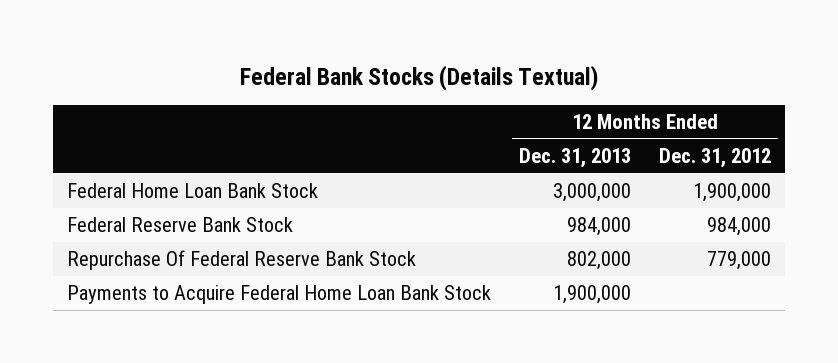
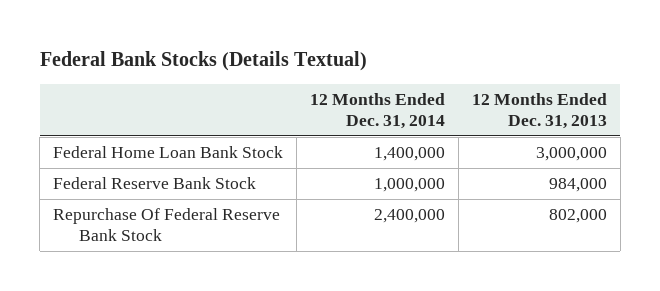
[658,148,771,169] Dec. 31, 2012 -> none
none -> [309,92,445,130] 12 Months Ended Dec. 31, 2014
[66,285,491,305] Payments to Acquire Federal Home Loan Bank Stock -> none

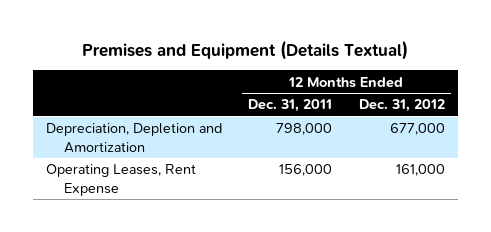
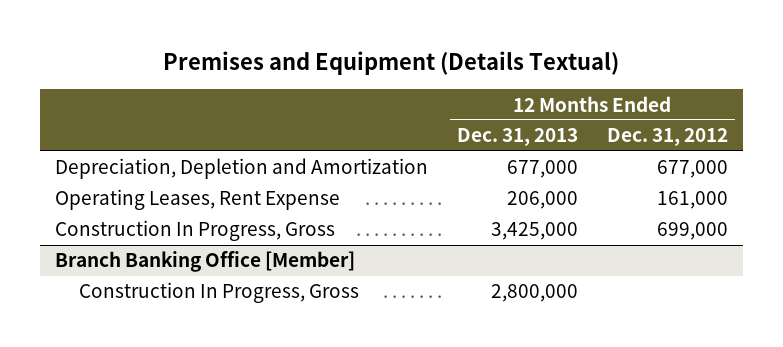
[248,99,333,113] Dec. 31, 2011 -> none
none -> [456,128,578,147] Dec. 31, 2013
none -> [54,220,335,242] Construction In Progress, Gross
none -> [54,251,355,273] Branch Banking Office [Member]
none -> [79,282,360,304] Construction In Progress, Gross

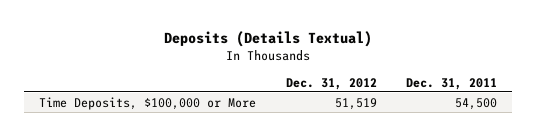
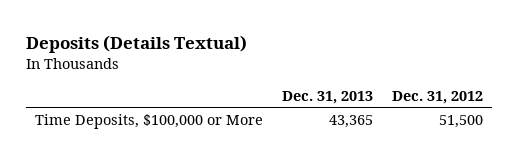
[406,77,498,90] Dec. 31, 2011 -> none
none -> [282,90,374,104] Dec. 31, 2013
[334,97,377,110] 51,519 -> [438,115,483,129] 51,500

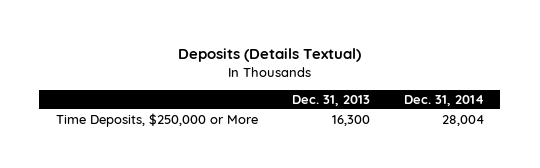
[391,90,483,104] Dec. 31, 2012 -> none
none -> [403,94,484,106] Dec. 31, 2014
[35,114,264,130] Time Deposits, $100,000 or More -> [56,113,259,128] Time Deposits, $250,000 or More
[329,115,374,129] 43,365 -> [331,115,370,127] 16,300

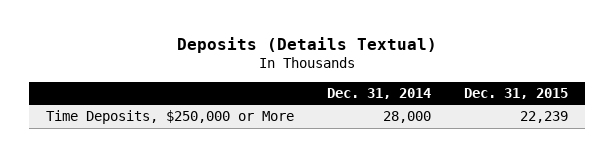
[291,94,370,106] Dec. 31, 2013 -> none
none -> [464,87,569,99] Dec. 31, 2015
[441,115,484,127] 28,004 -> [382,111,431,124] 28,000

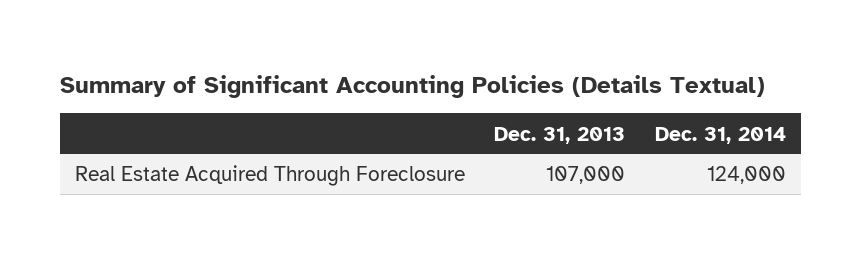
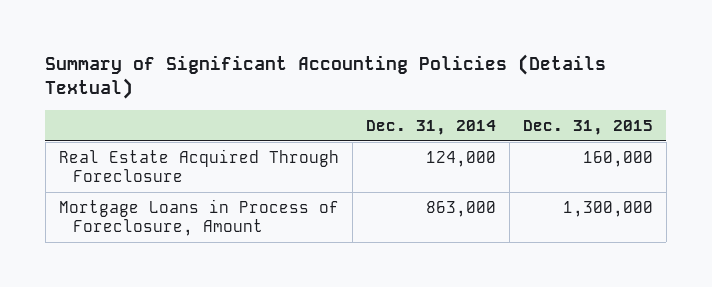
[494,126,626,144] Dec. 31, 2013 -> none
none -> [522,119,653,135] Dec. 31, 2015
none -> [58,199,339,236] Mortgage Loans in Process of Foreclosure, Amount

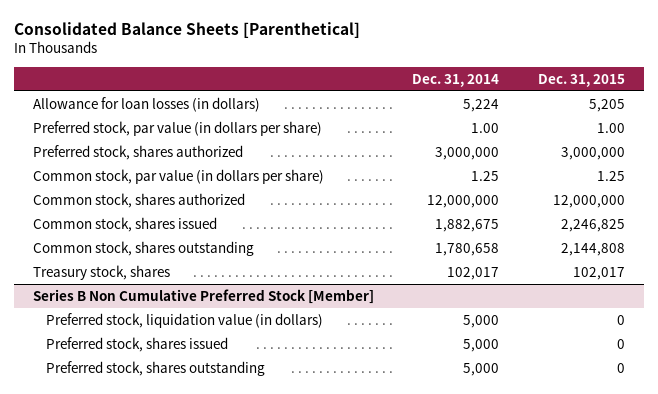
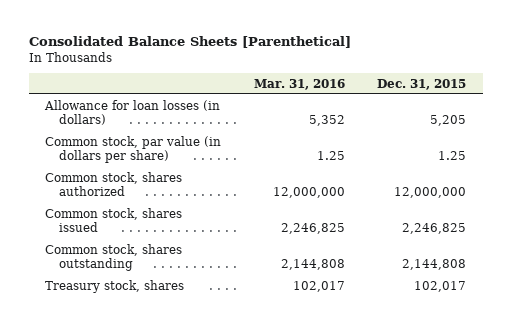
[412,73,500,87] Dec. 31, 2014 -> none
none -> [253,78,345,90] Mar. 31, 2016
[32,120,322,136] Preferred stock, par value (in dollars per share) -> none
[32,144,243,160] Preferred stock, shares authorized -> none
[32,288,374,304] Series B Non Cumulative Preferred Stock [Member] -> none
[45,312,323,328] Preferred stock, liquidation value (in dollars) -> none
[45,336,228,352] Preferred stock, shares issued -> none
[45,360,265,376] Preferred stock, shares outstanding -> none

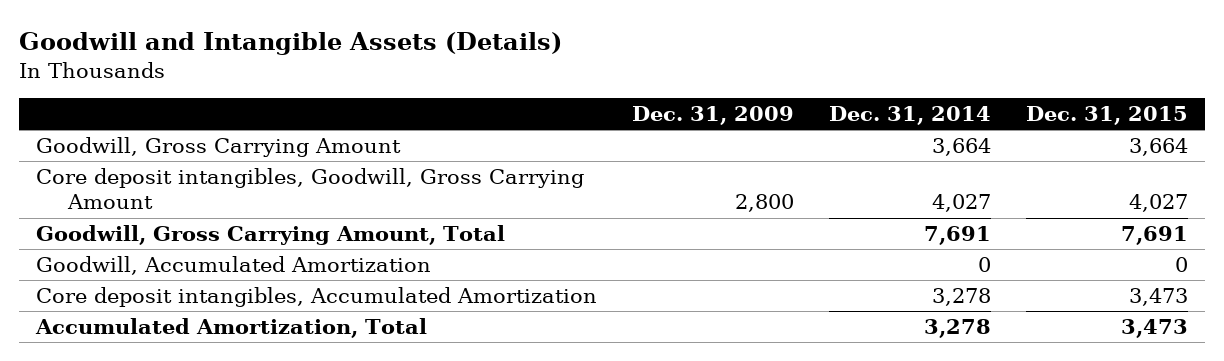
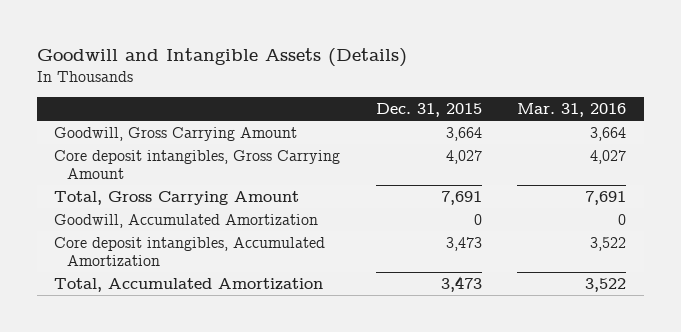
[631,105,794,125] Dec. 31, 2009 -> none
[828,105,991,125] Dec. 31, 2014 -> none
none -> [517,103,627,118] Mar. 31, 2016
[36,168,585,210] Core deposit intangibles, Goodwill, Gross Carrying Amount -> [54,149,341,179] Core deposit intangibles, Gross Carrying Amount
[36,225,506,246] Goodwill, Gross Carrying Amount, Total -> [54,190,300,205] Total, Gross Carrying Amount
[35,318,428,339] Accumulated Amortization, Total -> [54,277,324,292] Total, Accumulated Amortization

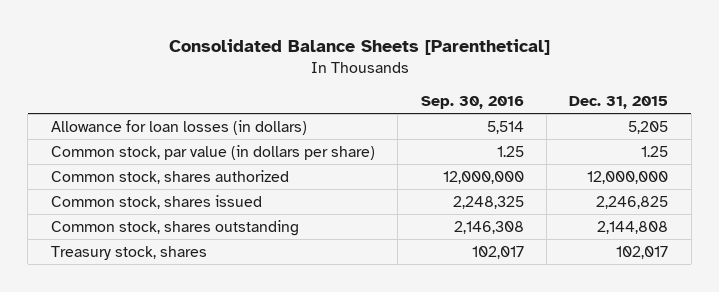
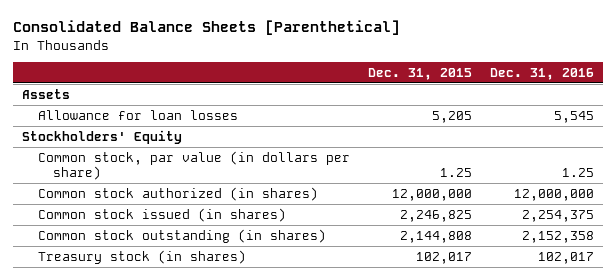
[420,96,524,110] Sep. 30, 2016 -> none
none -> [489,68,594,81] Dec. 31, 2016
none -> [21,88,70,99] Assets
[50,119,307,135] Allowance for loan losses (in dollars) -> [37,109,238,120] Allowance for loan losses
none -> [21,129,182,144] Stockholders' Equity
[50,169,289,184] Common stock, shares authorized -> [37,186,318,201] Common stock authorized (in shares)
[50,194,262,209] Common stock, shares issued -> [37,207,286,222] Common stock issued (in shares)
[50,219,299,236] Common stock, shares outstanding -> [37,228,326,243] Common stock outstanding (in shares)
[50,245,207,260] Treasury stock, shares -> [37,249,246,264] Treasury stock (in shares)

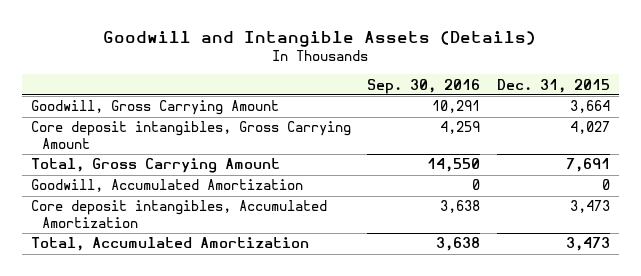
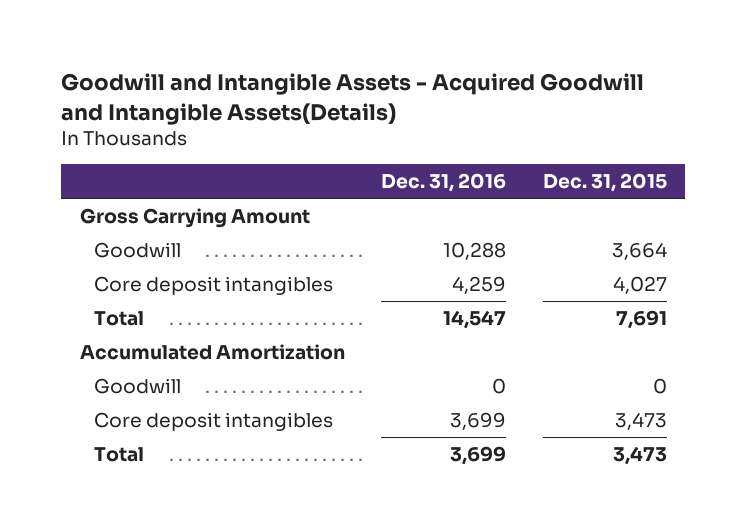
[103,30,537,47] Goodwill and Intangible Assets (Details) -> [61,73,645,125] Goodwill and Intangible Assets - Acquired Goodwill and Intangible Assets(Details)
[367,78,481,94] Sep. 30, 2016 -> none
none -> [381,173,507,193] Dec. 31, 2016
none -> [79,207,310,228] Gross Carrying Amount
[30,100,279,116] Goodwill, Gross Carrying Amount -> [94,241,182,258] Goodwill
[30,121,351,149] Core deposit intangibles, Gross Carrying Amount -> [94,275,334,295] Core deposit intangibles
[30,158,280,174] Total, Gross Carrying Amount -> [94,310,145,326] Total
none -> [79,343,345,360] Accumulated Amortization
[30,179,303,193] Goodwill, Accumulated Amortization -> [94,377,182,394] Goodwill
[30,200,327,228] Core deposit intangibles, Accumulated Amortization -> [94,411,334,431] Core deposit intangibles
[30,237,309,252] Total, Accumulated Amortization -> [94,446,145,462] Total

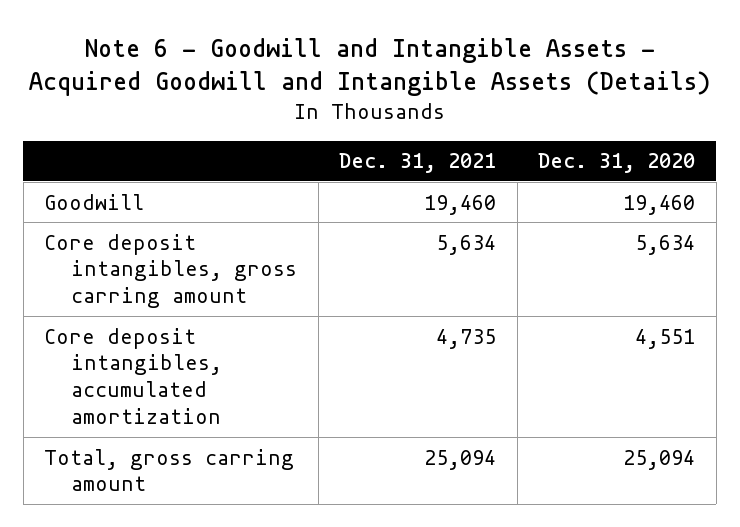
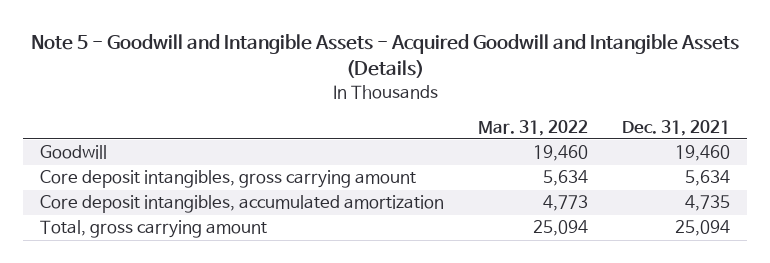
[28,37,710,97] Note 6 - Goodwill and Intangible Assets - Acquired Goodwill and Intangible Assets (Details) -> [31,34,740,79] Note 5 - Goodwill and Intangible Assets - Acquired Goodwill and Intangible Assets (Details)
[538,153,696,174] Dec. 31, 2020 -> none
none -> [478,119,589,136] Mar. 31, 2022
[44,233,298,309] Core deposit intangibles, gross carring amount -> [40,170,417,189] Core deposit intangibles, gross carrying amount
[44,448,295,492] Total, gross carring amount -> [40,220,268,239] Total, gross carrying amount

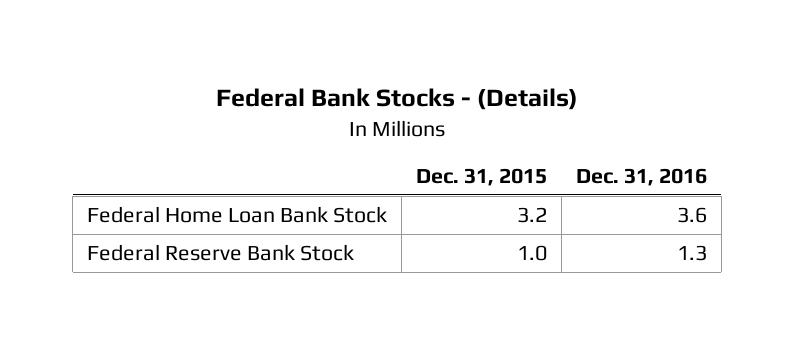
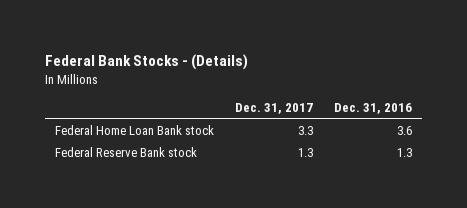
[416,167,548,186] Dec. 31, 2015 -> none
none -> [235,103,314,115] Dec. 31, 2017
[87,205,388,223] Federal Home Loan Bank Stock -> [55,124,215,135] Federal Home Loan Bank stock
[87,243,355,261] Federal Reserve Bank Stock -> [55,146,198,157] Federal Reserve Bank stock

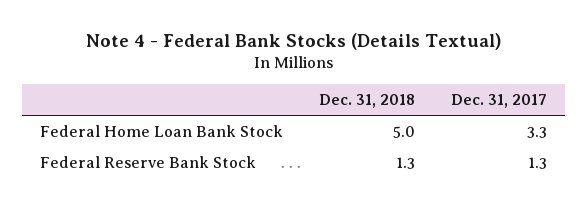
[45,53,249,70] Federal Bank Stocks - (Details) -> [85,32,502,50] Note 4 - Federal Bank Stocks (Details Textual)
[333,103,412,115] Dec. 31, 2016 -> none
none -> [319,94,416,109] Dec. 31, 2018
[55,124,215,135] Federal Home Loan Bank stock -> [40,125,284,138] Federal Home Loan Bank Stock
[55,146,198,157] Federal Reserve Bank stock -> [40,156,257,169] Federal Reserve Bank Stock

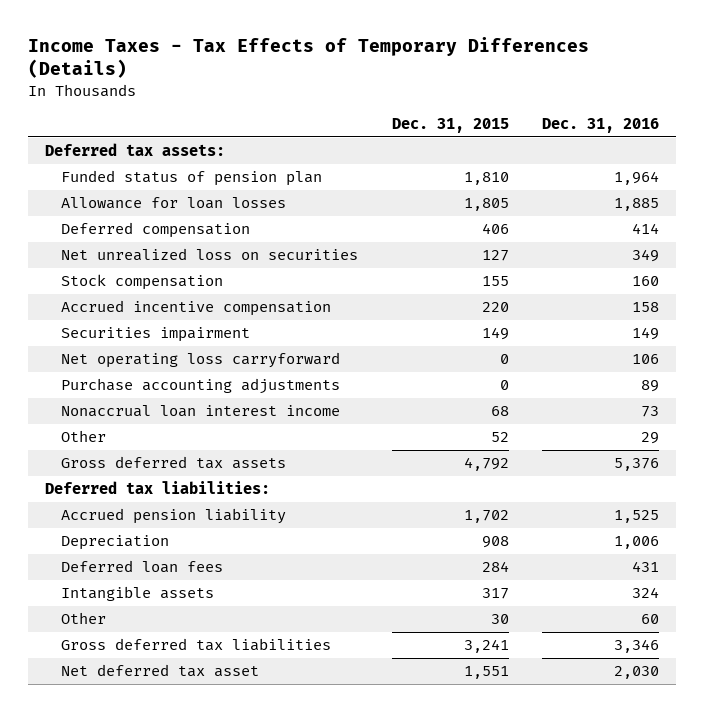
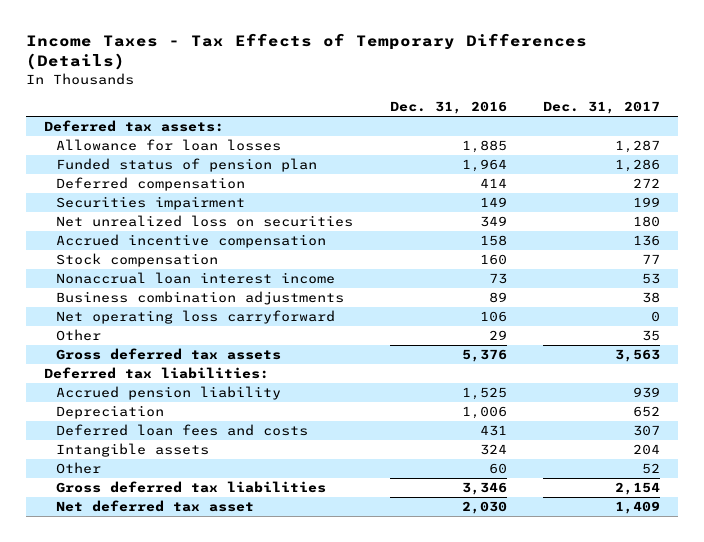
[391,118,509,134] Dec. 31, 2015 -> none
none -> [543,101,661,115] Dec. 31, 2017
[60,170,322,187] Funded status of pension plan -> [56,158,318,173] Funded status of pension plan
[60,327,250,343] Securities impairment -> [56,196,246,211] Securities impairment
[60,378,340,395] Purchase accounting adjustments -> none
[60,274,223,291] Stock compensation -> [56,253,219,268] Stock compensation
none -> [56,291,345,306] Business combination adjustments
[60,352,340,369] Net operating loss carryforward -> [56,310,336,325] Net operating loss carryforward
[60,560,223,574] Deferred loan fees -> [56,424,309,437] Deferred loan fees and costs

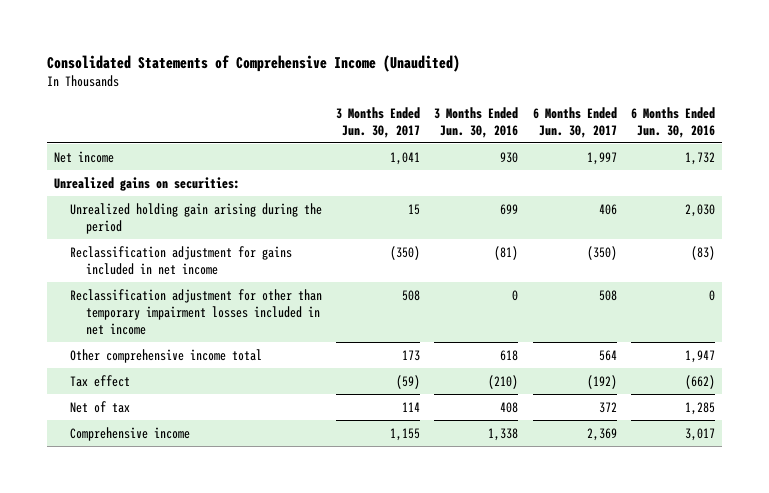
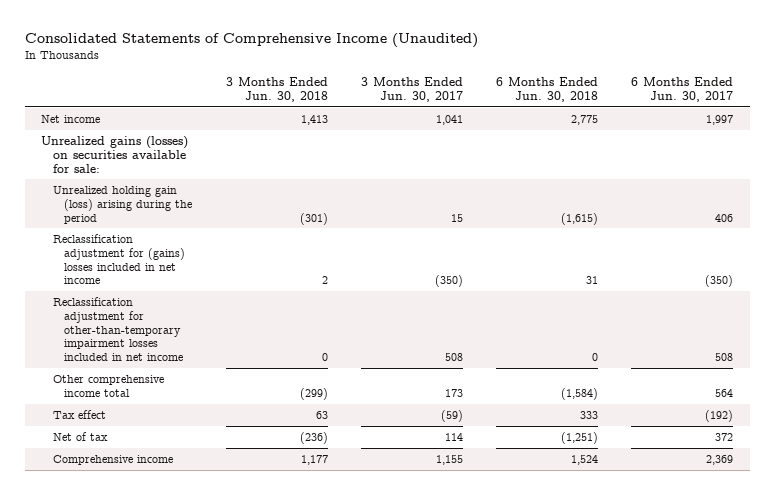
[434,106,519,138] 3 Months Ended Jun. 30, 2016 -> none
[630,106,715,138] 6 Months Ended Jun. 30, 2016 -> none
none -> [225,76,328,102] 3 Months Ended Jun. 30, 2018
none -> [495,76,598,102] 6 Months Ended Jun. 30, 2018
[53,176,240,191] Unrealized gains on securities: -> [41,136,189,173] Unrealized gains (losses) on securities available for sale:
[70,202,323,234] Unrealized holding gain arising during the period -> [52,186,193,224] Unrealized holding gain (loss) arising during the period
[70,245,293,275] Reclassification adjustment for gains included in net income -> [52,234,186,285] Reclassification adjustment for (gains) losses included in net income
[70,288,323,335] Reclassification adjustment for other than temporary impairment losses included in net income -> [52,297,184,362] Reclassification adjustment for other-than-temporary impairment losses included in net income

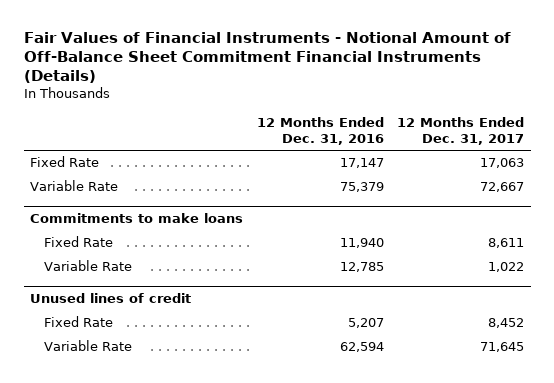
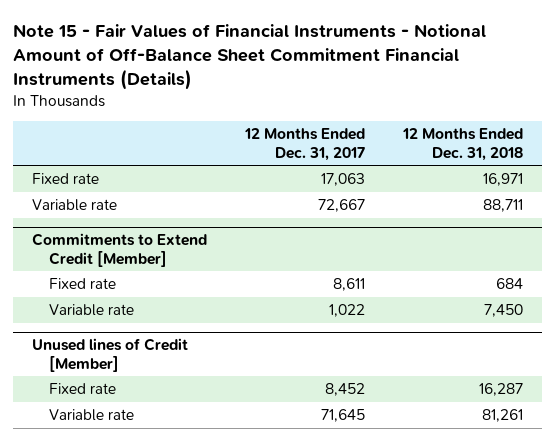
[23,31,511,84] Fair Values of Financial Instruments - Notional Amount of Off-Balance Sheet Commitment Financial Instruments (Details) -> [12,23,486,90] Note 15 - Fair Values of Financial Instruments - Notional Amount of Off-Balance Sheet Commitment Financial Instruments (Details)
[256,116,384,145] 12 Months Ended Dec. 31, 2016 -> none
none -> [402,128,524,161] 12 Months Ended Dec. 31, 2018
[30,213,244,224] Commitments to make loans -> none
[30,156,100,168] Fixed Rate -> [31,173,99,185] Fixed rate
[30,180,119,192] Variable Rate -> [31,199,117,212] Variable rate
none -> [31,233,207,267] Commitments to Extend Credit [Member]
[43,236,113,248] Fixed Rate -> [48,278,116,290] Fixed rate
[43,260,132,272] Variable Rate -> [48,304,134,317] Variable rate
[30,293,192,304] Unused lines of credit -> [31,338,188,372] Unused lines of Credit [Member]
[43,316,113,328] Fixed Rate -> [48,383,116,395] Fixed rate
[43,340,132,352] Variable Rate -> [48,409,134,422] Variable rate

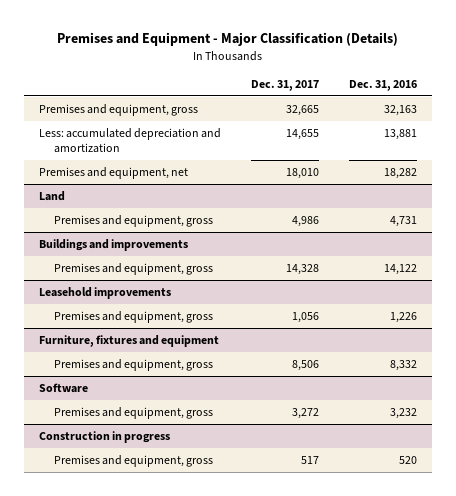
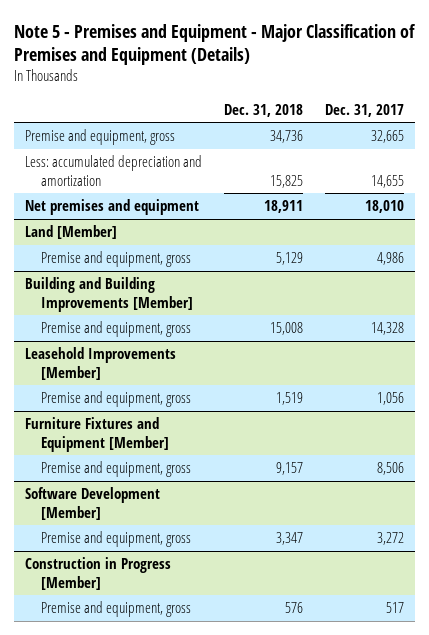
[57,32,399,47] Premises and Equipment - Major Classification (Details) -> [14,23,417,66] Note 5 - Premises and Equipment - Major Classification of Premises and Equipment (Details)
[349,79,418,91] Dec. 31, 2016 -> none
none -> [224,103,304,117] Dec. 31, 2018
[39,103,199,116] Premises and equipment, gross -> [25,129,176,146] Premise and equipment, gross
[39,166,189,179] Premises and equipment, net -> [25,199,200,216] Net premises and equipment
[39,190,66,201] Land -> [25,225,118,240] Land [Member]
[53,214,213,227] Premises and equipment, gross -> [41,251,192,268] Premise and equipment, gross
[39,238,189,251] Buildings and improvements -> [25,277,194,312] Building and Building Improvements [Member]
[53,262,213,275] Premises and equipment, gross -> [41,321,192,338] Premise and equipment, gross
[39,286,172,299] Leasehold improvements -> [25,347,177,380] Leasehold Improvements [Member]
[53,310,213,323] Premises and equipment, gross -> [41,391,192,408] Premise and equipment, gross
[39,334,220,347] Furniture, fixtures and equipment -> [25,417,170,452] Furniture Fixtures and Equipment [Member]
[53,358,213,371] Premises and equipment, gross -> [41,461,192,478] Premise and equipment, gross
[39,382,89,393] Software -> [25,487,161,520] Software Development [Member]
[53,406,213,419] Premises and equipment, gross -> [41,531,192,548] Premise and equipment, gross
[39,430,171,443] Construction in progress -> [25,557,172,590] Construction in Progress [Member]
[53,454,213,467] Premises and equipment, gross -> [41,601,192,618] Premise and equipment, gross

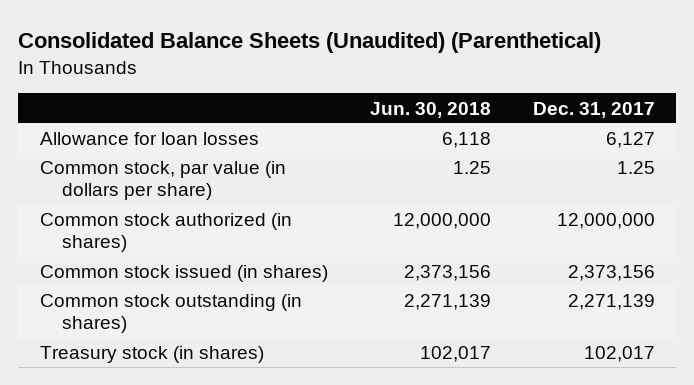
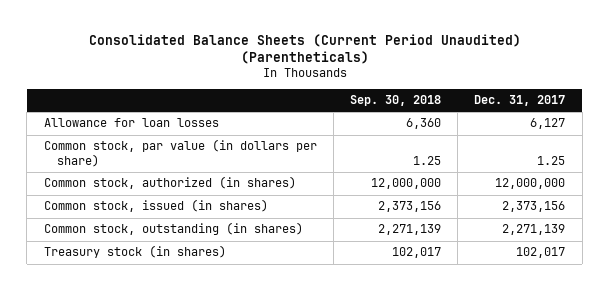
[18,32,602,54] Consolidated Balance Sheets (Unaudited) (Parenthetical) -> [88,33,521,65] Consolidated Balance Sheets (Current Period Unaudited) (Parentheticals)
[369,101,491,118] Jun. 30, 2018 -> none
none -> [350,95,442,107] Sep. 30, 2018
[39,213,292,253] Common stock authorized (in shares) -> [43,176,296,190] Common stock, authorized (in shares)
[39,265,328,283] Common stock issued (in shares) -> [43,199,268,213] Common stock, issued (in shares)
[39,294,302,334] Common stock outstanding (in shares) -> [43,222,303,236] Common stock, outstanding (in shares)

